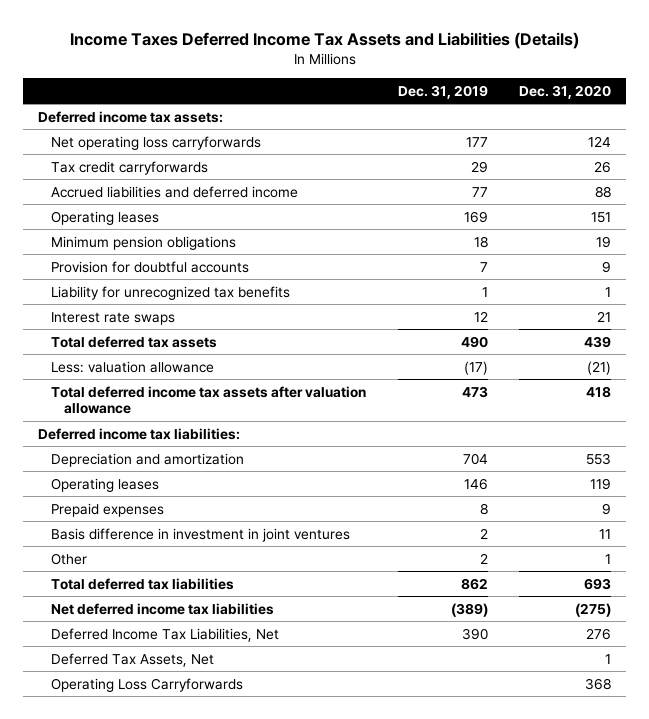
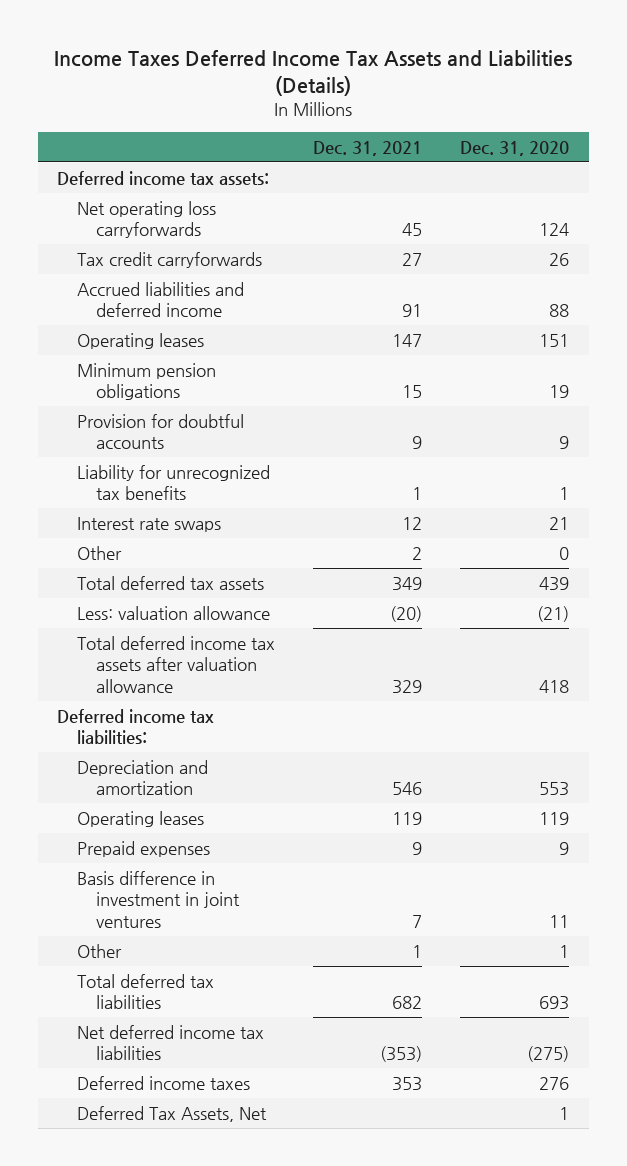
[397,84,488,99] Dec. 31, 2019 -> none
none -> [313,140,423,156] Dec. 31, 2021
none -> [76,545,122,560] Other
[51,627,280,642] Deferred Income Tax Liabilities, Net -> [76,1075,250,1090] Deferred income taxes
[51,677,244,692] Operating Loss Carryforwards -> none

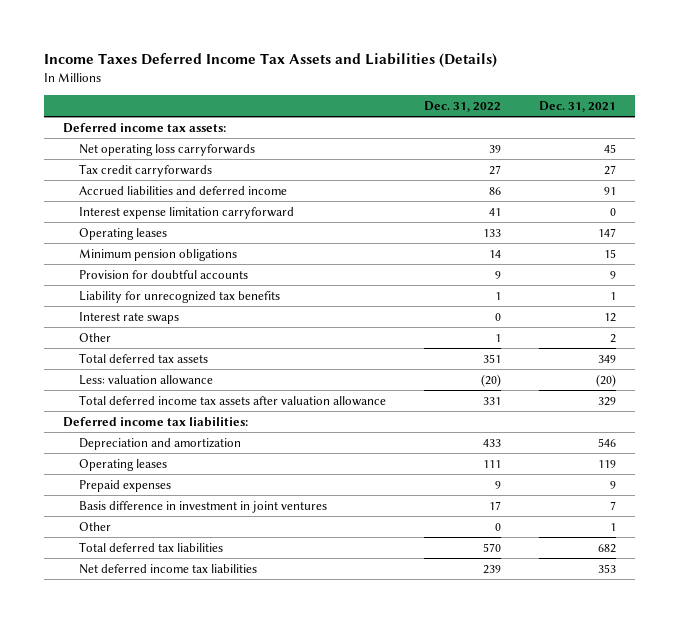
[460,140,570,156] Dec. 31, 2020 -> none
none -> [423,101,501,113] Dec. 31, 2022
none -> [78,206,294,219] Interest expense limitation carryforward
[76,1075,250,1090] Deferred income taxes -> none
[76,1105,267,1122] Deferred Tax Assets, Net -> none
[380,1046,423,1063] (353) -> [598,563,617,573] 353

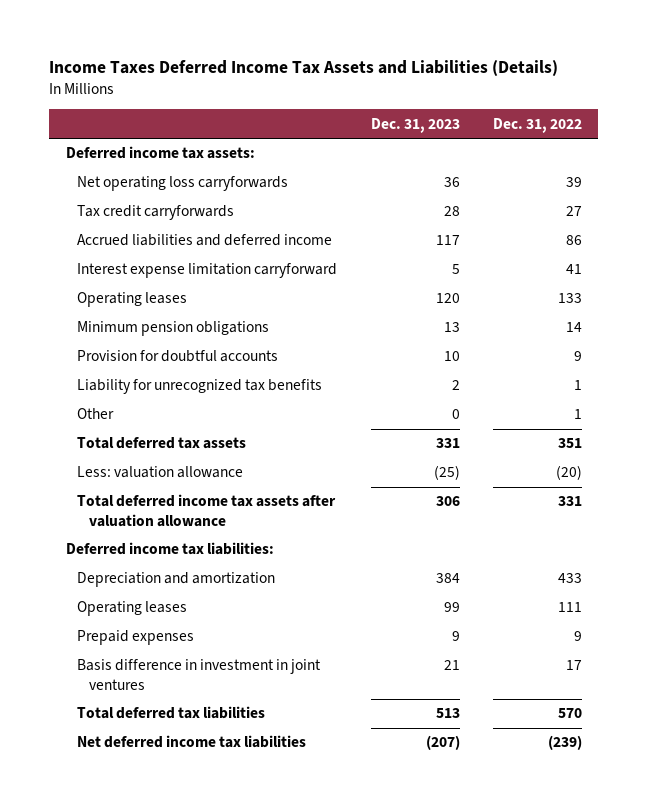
[539,101,617,113] Dec. 31, 2021 -> none
none -> [370,117,460,133] Dec. 31, 2023
[78,311,179,324] Interest rate swaps -> none
[78,521,111,531] Other -> none
[482,564,501,574] 239 -> [547,735,582,751] (239)

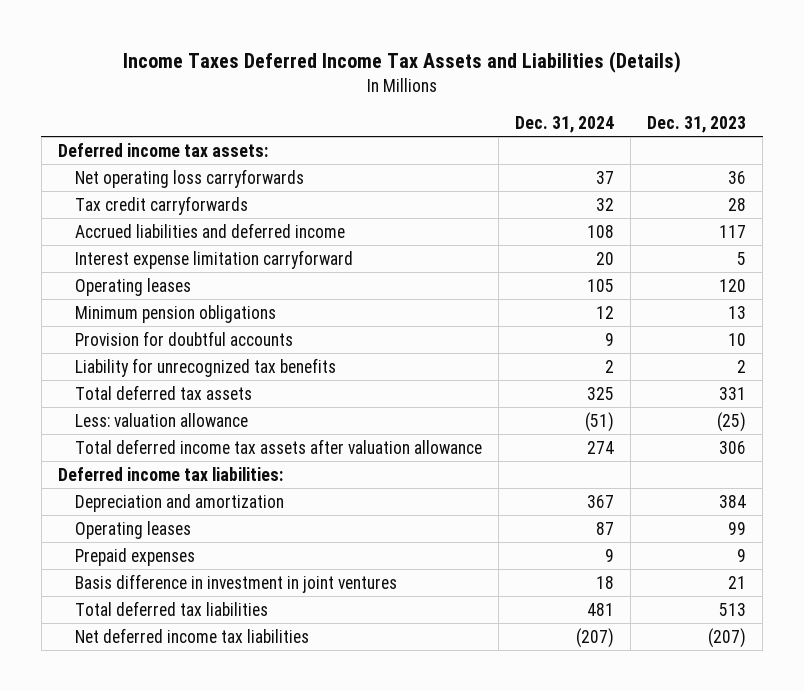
[492,117,582,133] Dec. 31, 2022 -> none
none -> [515,116,615,134] Dec. 31, 2024
[77,408,115,420] Other -> none

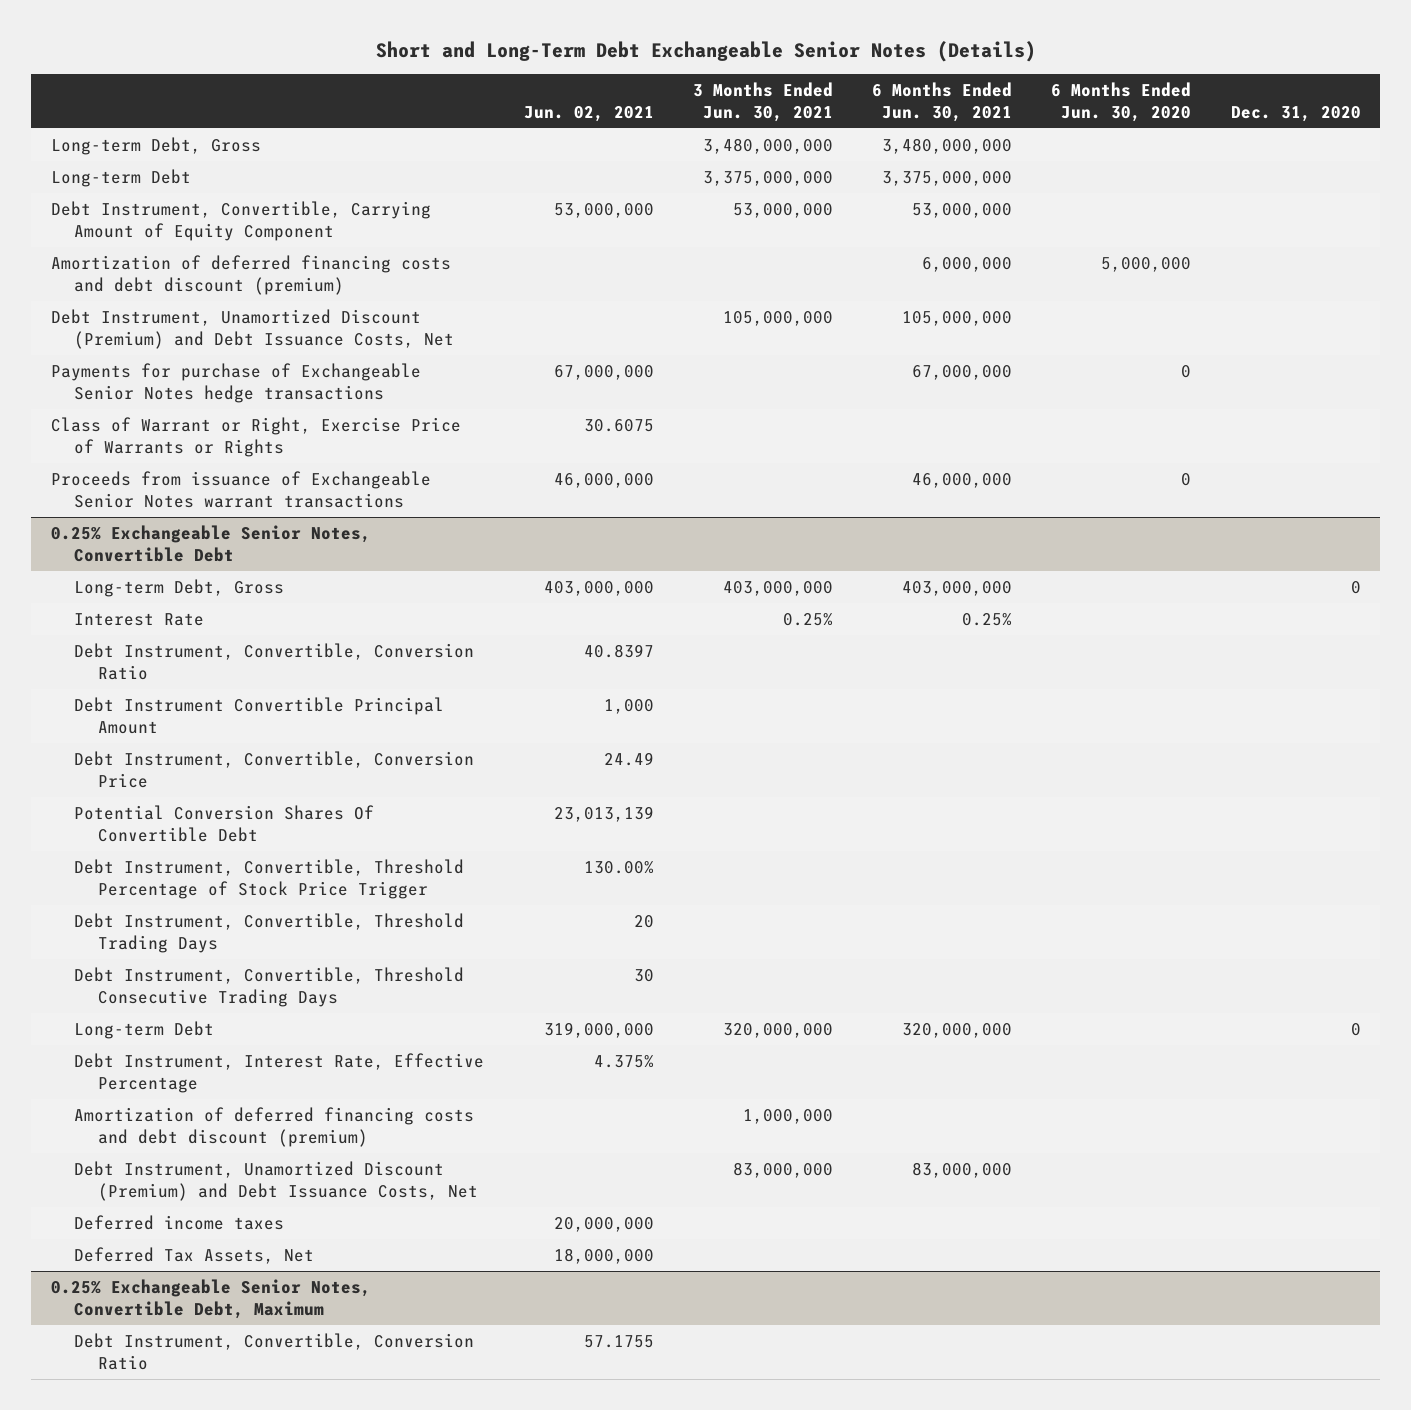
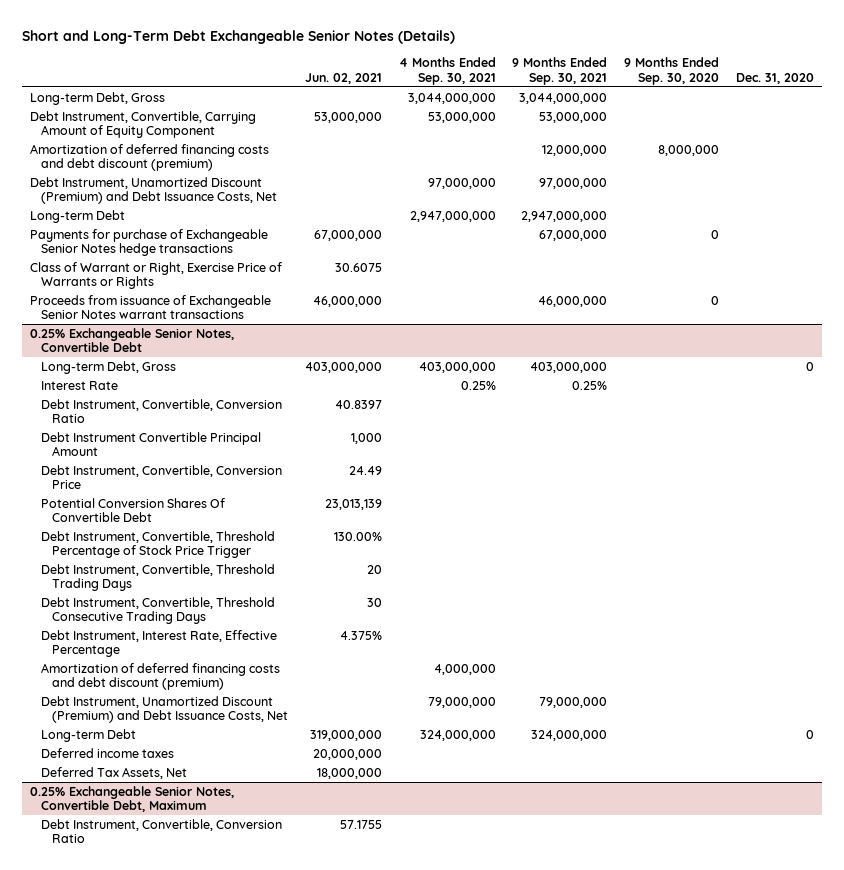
[692,82,833,123] 3 Months Ended Jun. 30, 2021 -> none
[872,82,1013,123] 6 Months Ended Jun. 30, 2021 -> none
[1051,82,1192,123] 6 Months Ended Jun. 30, 2020 -> none
none -> [398,56,496,85] 4 Months Ended Sep. 30, 2021
none -> [512,56,608,85] 9 Months Ended Sep. 30, 2021
none -> [624,56,720,85] 9 Months Ended Sep. 30, 2020
[50,168,191,187] Long-term Debt -> [29,209,125,223] Long-term Debt
[74,1020,215,1039] Long-term Debt -> [41,728,137,742] Long-term Debt

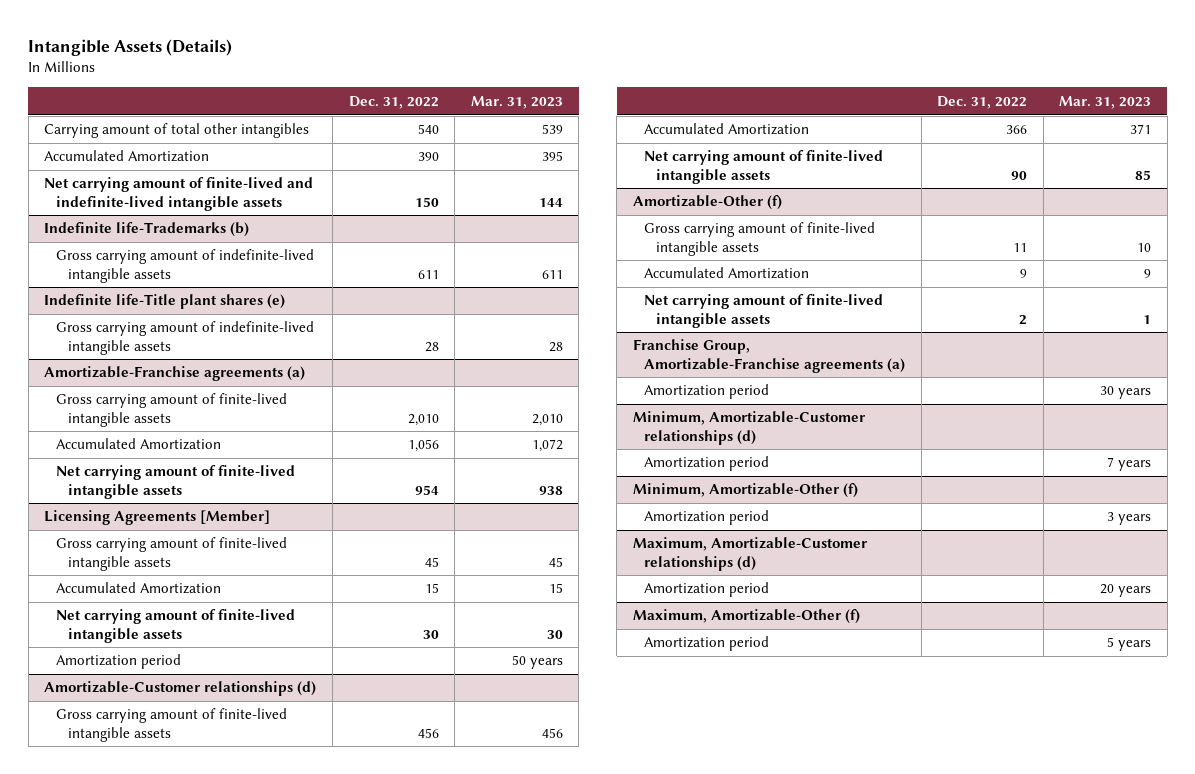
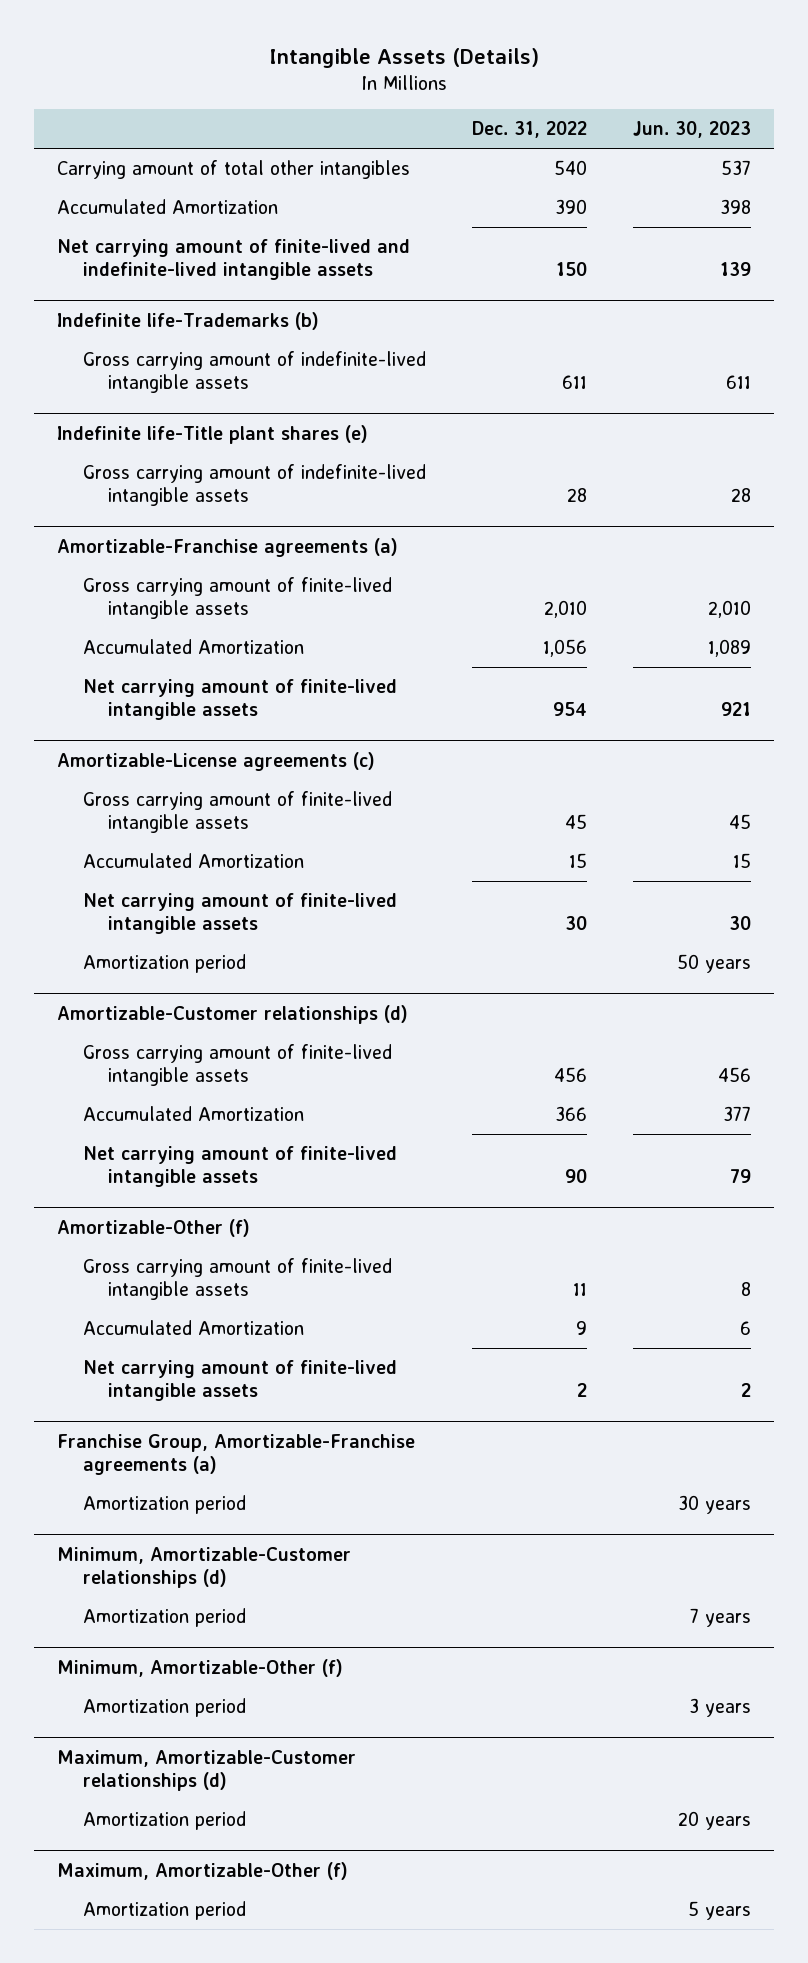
[470,95,563,109] Mar. 31, 2023 -> none
none -> [633,121,752,139] Jun. 30, 2023
[44,510,271,526] Licensing Agreements [Member] -> [57,751,376,771] Amortizable-License agreements (c)

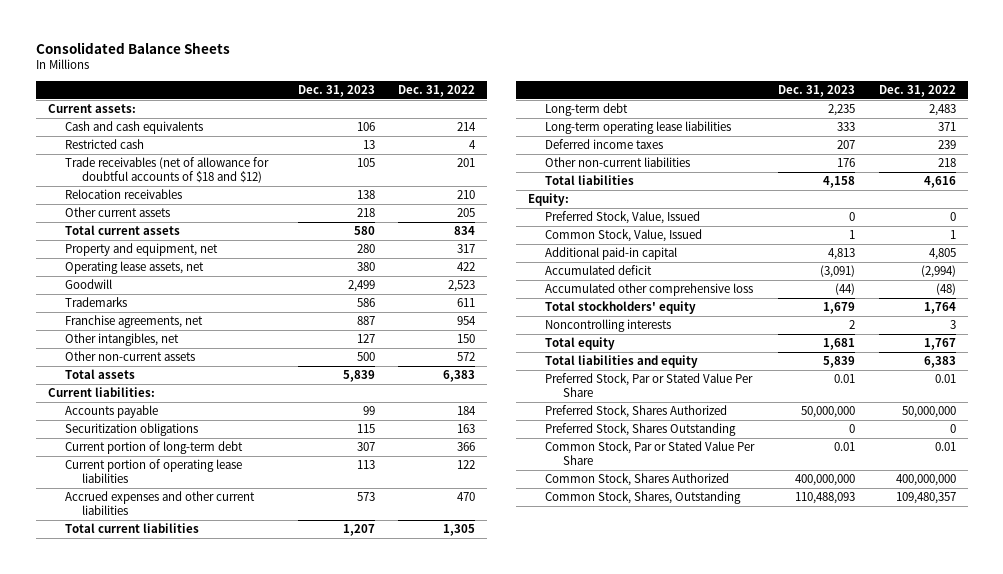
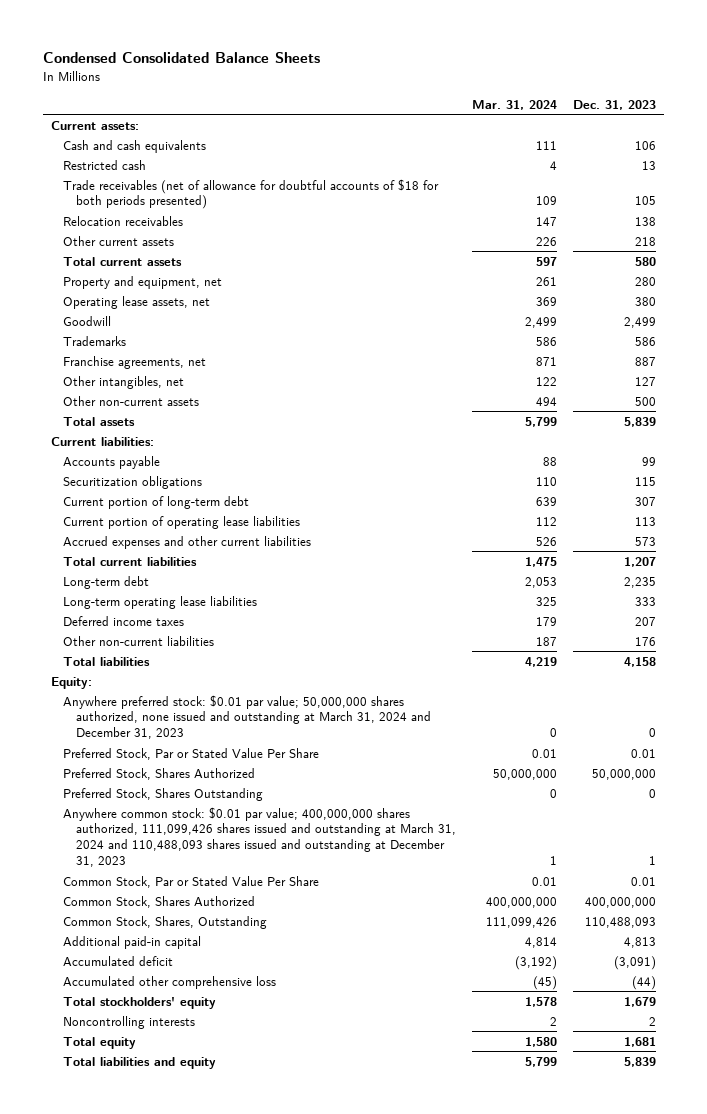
[35,41,230,54] Consolidated Balance Sheets -> [42,52,320,64] Condensed Consolidated Balance Sheets
[398,85,476,98] Dec. 31, 2022 -> none
none -> [471,99,557,110] Mar. 31, 2024
[65,157,270,184] Trade receivables (net of allowance for doubtful accounts of $18 and $12) -> [63,178,440,210] Trade receivables (net of allowance for doubtful accounts of $18 for both periods presented)
[545,211,701,225] Preferred Stock, Value, Issued -> [63,694,431,740] Anywhere preferred stock: $0.01 par value; 50,000,000 shares authorized, none issued and outstanding at March 31, 2024 and December 31, 2023
[545,373,754,398] Preferred Stock, Par or Stated Value Per Share -> [63,747,320,760] Preferred Stock, Par or Stated Value Per Share
[545,405,728,419] Preferred Stock, Shares Authorized -> [63,767,256,780] Preferred Stock, Shares Authorized
[545,423,737,437] Preferred Stock, Shares Outstanding -> [63,787,264,801] Preferred Stock, Shares Outstanding
[545,229,703,243] Common Stock, Value, Issued -> [63,806,456,868] Anywhere common stock: $0.01 par value; 400,000,000 shares authorized, 111,099,426 shares issued and outstanding at March 31, 2024 and 110,488,093 shares issued and outstanding at December 31, 2023
[545,441,756,466] Common Stock, Par or Stated Value Per Share -> [63,875,320,888] Common Stock, Par or Stated Value Per Share
[545,473,730,487] Common Stock, Shares Authorized -> [63,895,256,908] Common Stock, Shares Authorized
[545,491,742,505] Common Stock, Shares, Outstanding -> [63,915,268,929] Common Stock, Shares, Outstanding

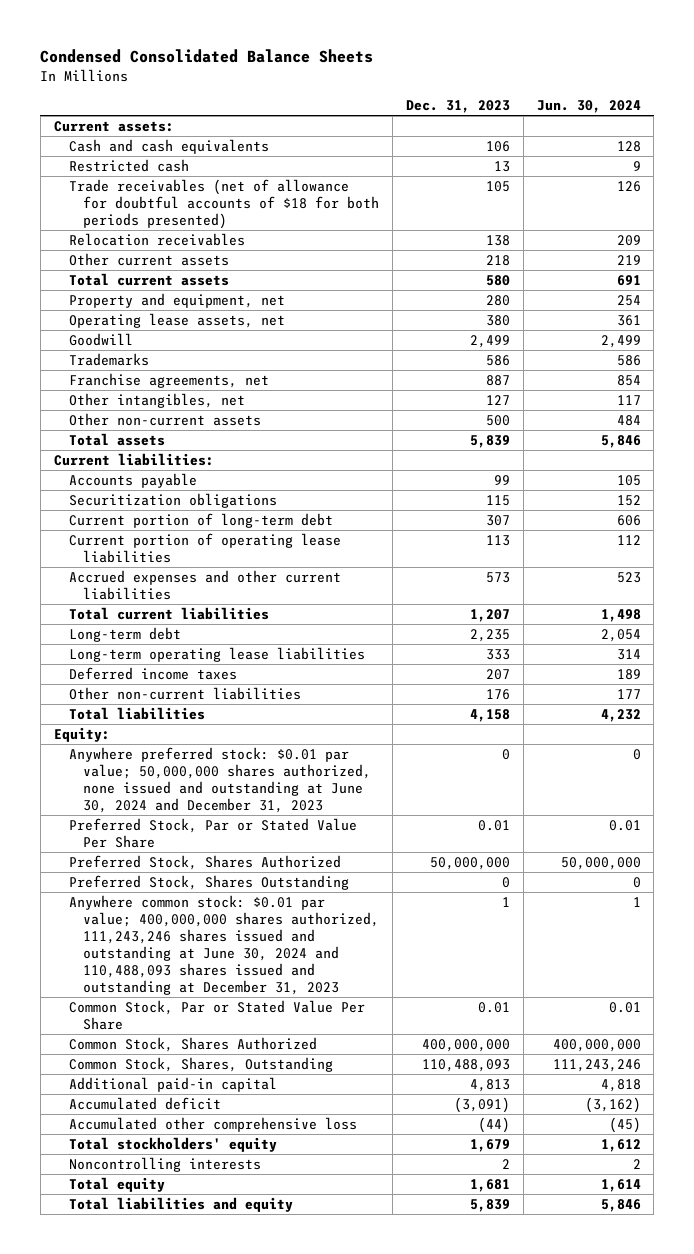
[471,99,557,110] Mar. 31, 2024 -> none
none -> [536,99,641,113] Jun. 30, 2024
[63,694,431,740] Anywhere preferred stock: $0.01 par value; 50,000,000 shares authorized, none issued and outstanding at March 31, 2024 and December 31, 2023 -> [68,747,372,814] Anywhere preferred stock: $0.01 par value; 50,000,000 shares authorized, none issued and outstanding at June 30, 2024 and December 31, 2023
[63,806,456,868] Anywhere common stock: $0.01 par value; 400,000,000 shares authorized, 111,099,426 shares issued and outstanding at March 31, 2024 and 110,488,093 shares issued and outstanding at December 31, 2023 -> [68,895,380,995] Anywhere common stock: $0.01 par value; 400,000,000 shares authorized, 111,243,246 shares issued and outstanding at June 30, 2024 and 110,488,093 shares issued and outstanding at December 31, 2023

